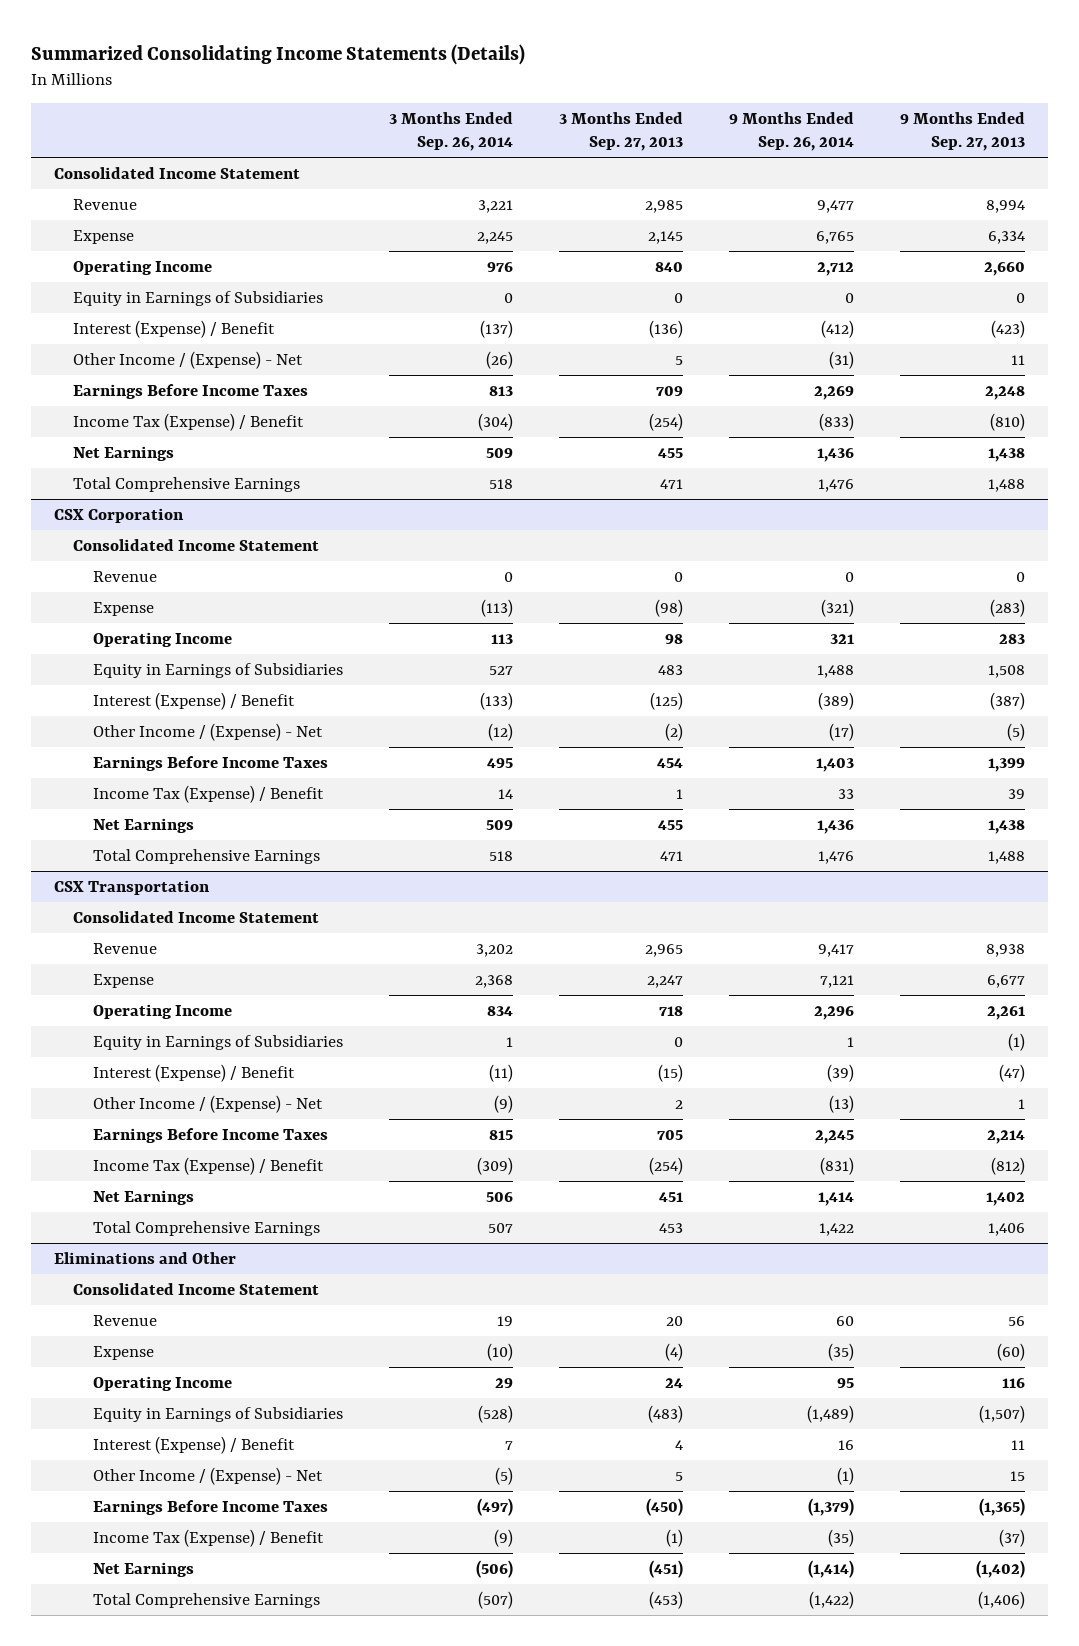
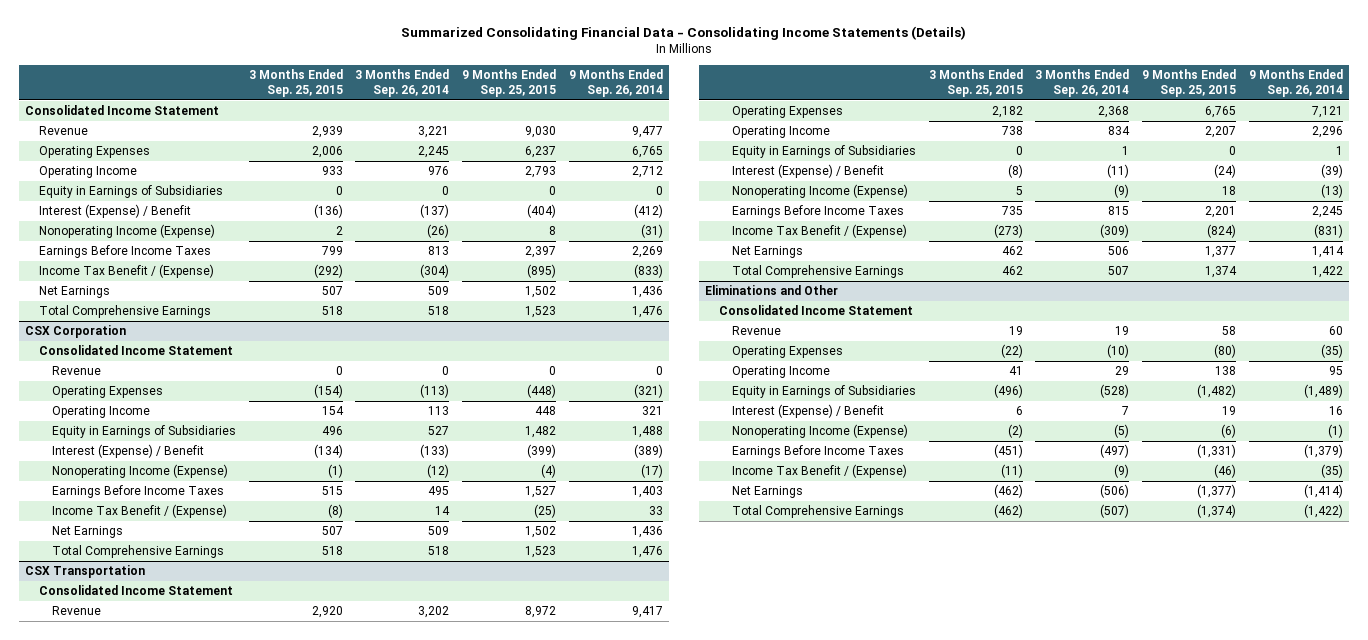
[31,43,526,65] Summarized Consolidating Income Statements (Details) -> [400,26,966,41] Summarized Consolidating Financial Data - Consolidating Income Statements (Details)
[558,112,683,151] 3 Months Ended Sep. 27, 2013 -> none
[899,112,1025,151] 9 Months Ended Sep. 27, 2013 -> none
none -> [248,69,343,98] 3 Months Ended Sep. 25, 2015
none -> [462,69,557,98] 9 Months Ended Sep. 25, 2015
[73,229,135,244] Expense -> [38,146,150,159] Operating Expenses
[73,350,304,369] Other Income / (Expense) - Net -> [38,224,215,239] Nonoperating Income (Expense)
[73,412,305,431] Income Tax (Expense) / Benefit -> [38,264,214,279] Income Tax Benefit / (Expense)
[92,601,154,616] Expense -> [51,386,163,399] Operating Expenses
[92,722,323,741] Other Income / (Expense) - Net -> [51,464,228,479] Nonoperating Income (Expense)
[92,784,324,803] Income Tax (Expense) / Benefit -> [51,504,227,519] Income Tax Benefit / (Expense)
[92,973,154,988] Expense -> [731,106,843,119] Operating Expenses
[92,1094,323,1113] Other Income / (Expense) - Net -> [731,184,908,199] Nonoperating Income (Expense)
[92,1156,324,1175] Income Tax (Expense) / Benefit -> [731,224,907,239] Income Tax Benefit / (Expense)
[92,1345,154,1360] Expense -> [731,346,843,359] Operating Expenses
[92,1466,323,1485] Other Income / (Expense) - Net -> none
none -> [731,424,908,439] Nonoperating Income (Expense)
[92,1528,324,1547] Income Tax (Expense) / Benefit -> [731,464,907,479] Income Tax Benefit / (Expense)

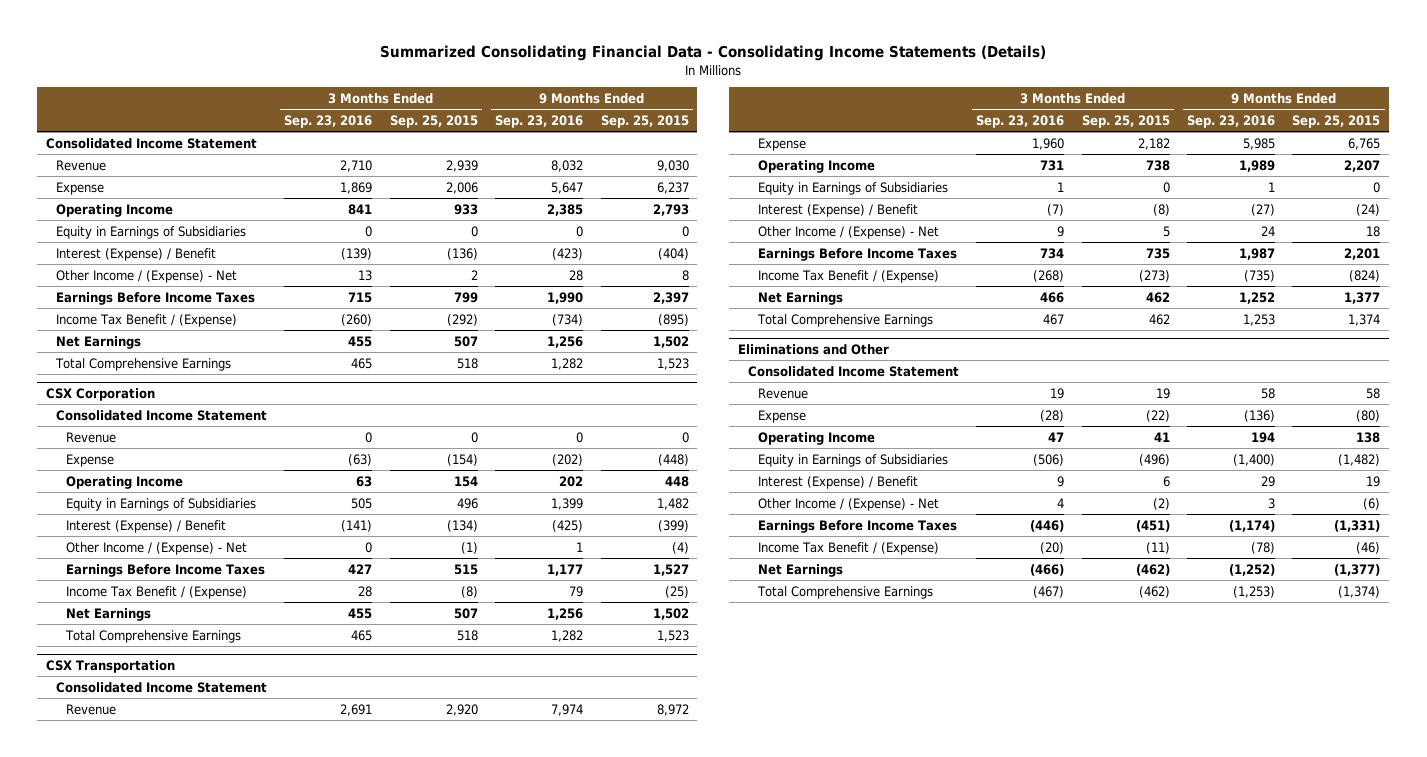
[355,69,450,98] 3 Months Ended Sep. 26, 2014 -> none
[568,69,663,98] 9 Months Ended Sep. 26, 2014 -> none
none -> [284,114,373,128] Sep. 23, 2016
none -> [495,114,584,128] Sep. 23, 2016
[38,146,150,159] Operating Expenses -> [55,181,104,195] Expense
[38,224,215,239] Nonoperating Income (Expense) -> [55,269,237,283] Other Income / (Expense) - Net
[51,386,163,399] Operating Expenses -> [65,453,114,467] Expense
[51,464,228,479] Nonoperating Income (Expense) -> [65,541,247,555] Other Income / (Expense) - Net
[731,106,843,119] Operating Expenses -> [757,137,806,151] Expense
[731,184,908,199] Nonoperating Income (Expense) -> [757,225,939,239] Other Income / (Expense) - Net
[731,346,843,359] Operating Expenses -> [757,409,806,423] Expense
[731,424,908,439] Nonoperating Income (Expense) -> [757,497,939,511] Other Income / (Expense) - Net

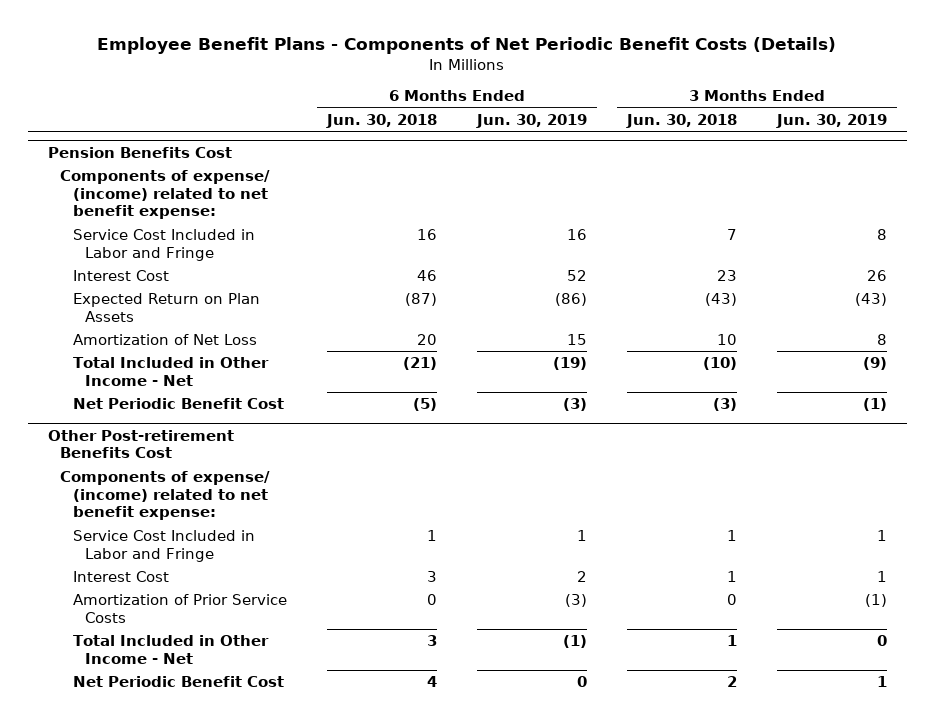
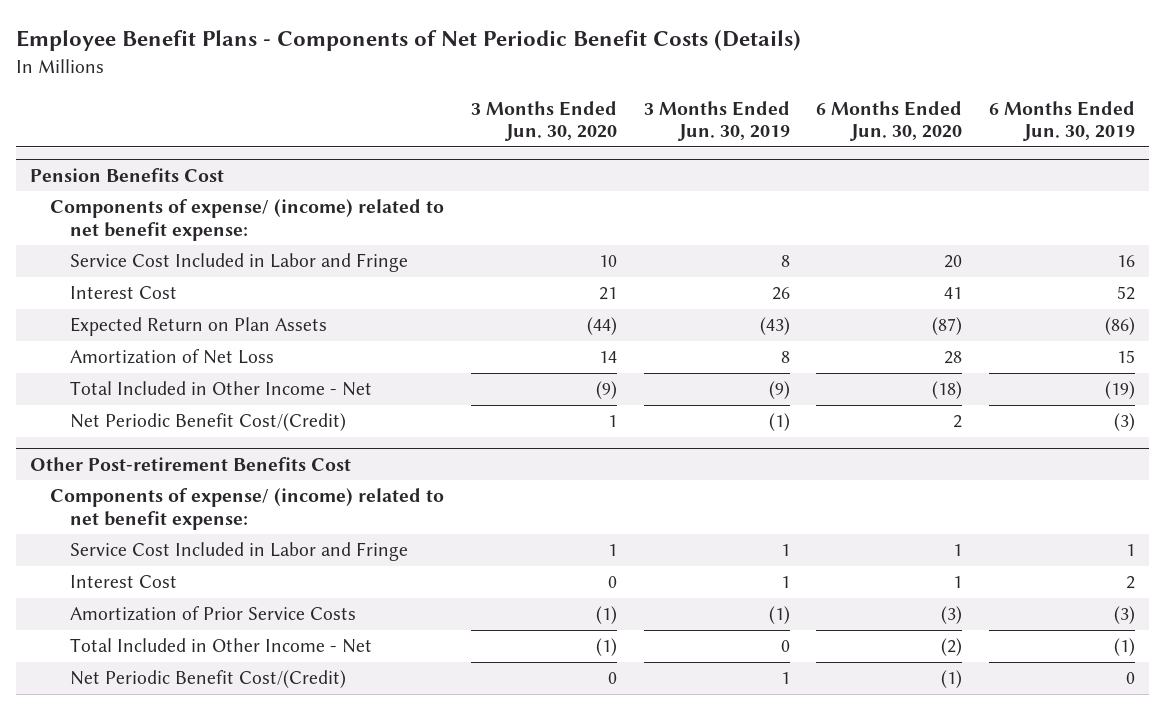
[325,113,437,128] Jun. 30, 2018 -> none
[625,113,737,128] Jun. 30, 2018 -> none
none -> [470,100,617,142] 3 Months Ended Jun. 30, 2020
none -> [816,100,963,142] 6 Months Ended Jun. 30, 2020
[72,398,284,410] Net Periodic Benefit Cost -> [69,413,346,432] Net Periodic Benefit Cost/(Credit)
[72,676,284,688] Net Periodic Benefit Cost -> [69,670,346,689] Net Periodic Benefit Cost/(Credit)

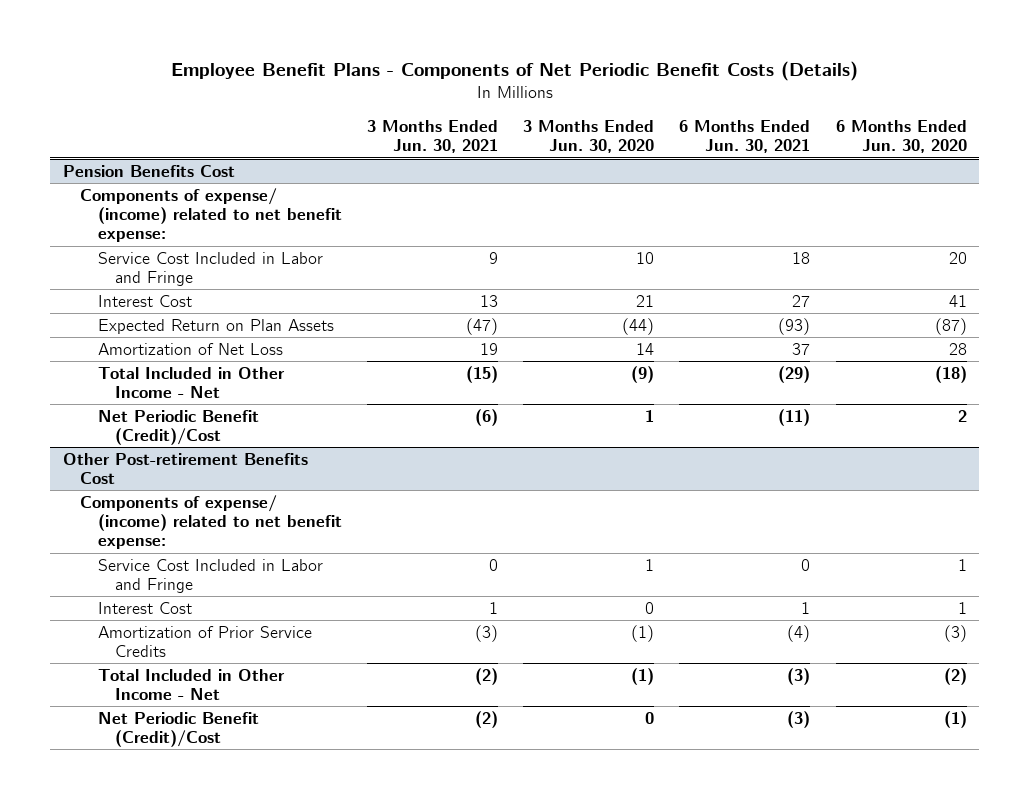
[643,100,790,142] 3 Months Ended Jun. 30, 2019 -> none
[989,100,1136,142] 6 Months Ended Jun. 30, 2019 -> none
none -> [366,119,498,154] 3 Months Ended Jun. 30, 2021
none -> [679,119,811,154] 6 Months Ended Jun. 30, 2021
[69,413,346,432] Net Periodic Benefit Cost/(Credit) -> [97,409,259,445] Net Periodic Benefit (Credit)/Cost
[69,606,356,622] Amortization of Prior Service Costs -> [97,625,312,657] Amortization of Prior Service Credits
[69,670,346,689] Net Periodic Benefit Cost/(Credit) -> [97,711,259,747] Net Periodic Benefit (Credit)/Cost

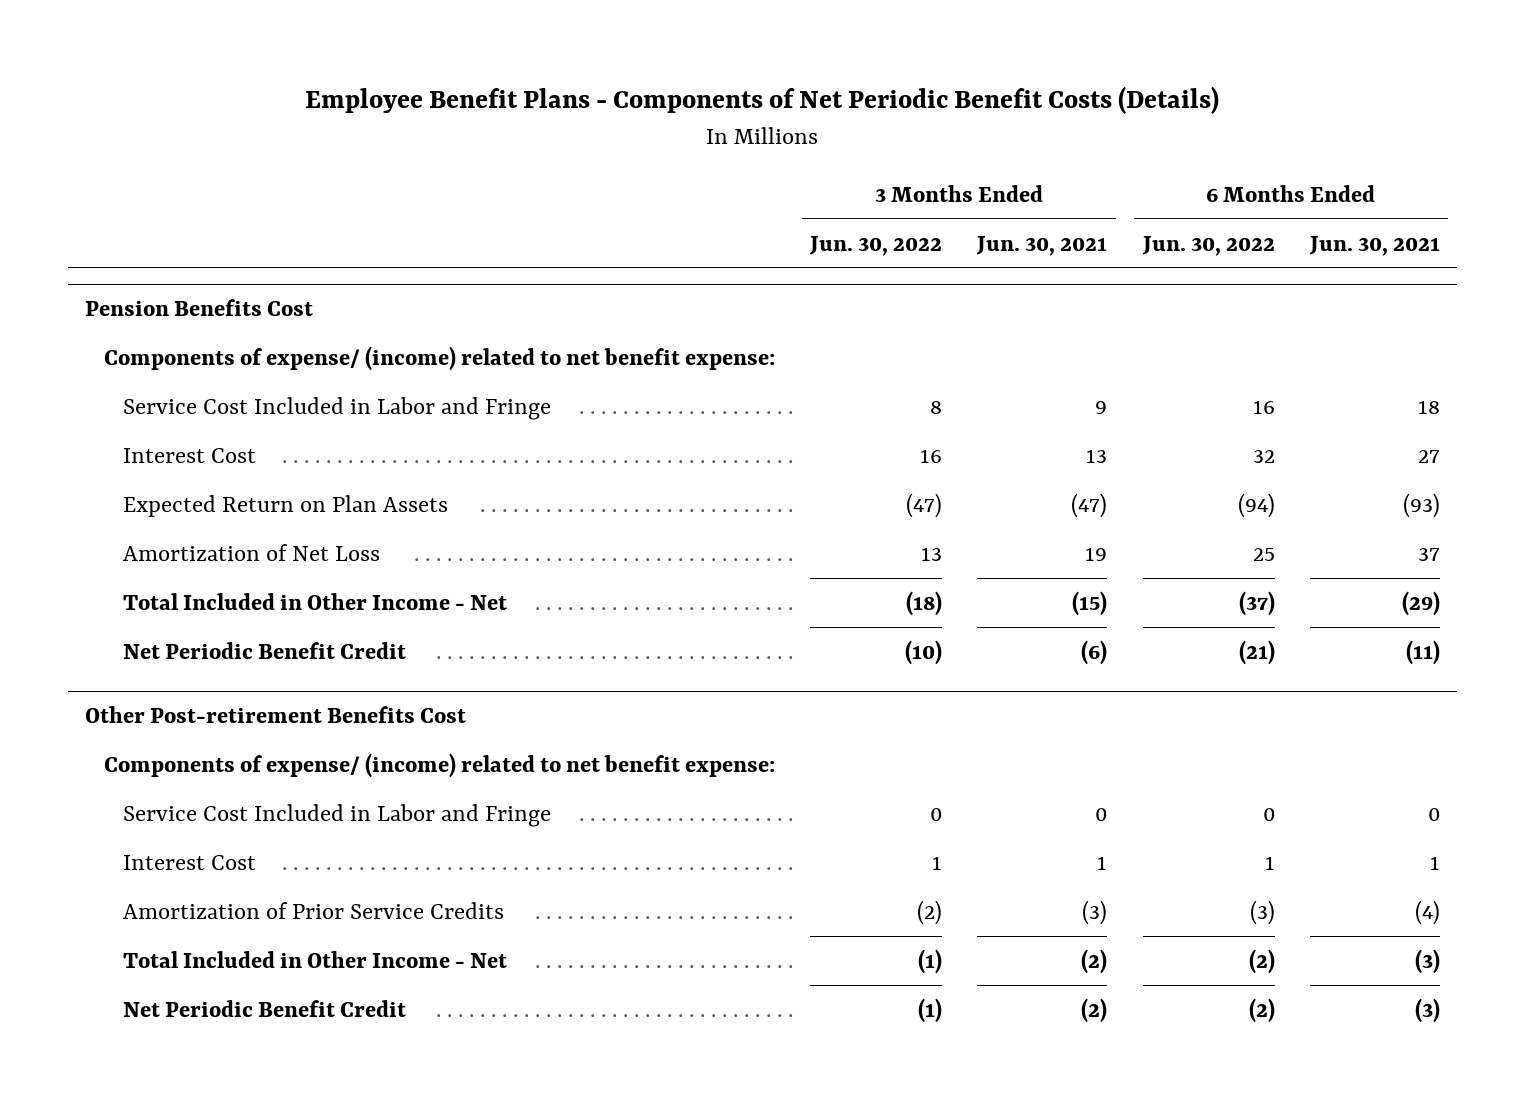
[523,119,655,154] 3 Months Ended Jun. 30, 2020 -> none
[835,119,967,154] 6 Months Ended Jun. 30, 2020 -> none
none -> [809,235,943,256] Jun. 30, 2022
none -> [1141,235,1275,256] Jun. 30, 2022
[97,409,259,445] Net Periodic Benefit (Credit)/Cost -> [123,641,407,659] Net Periodic Benefit Credit
[97,711,259,747] Net Periodic Benefit (Credit)/Cost -> [123,999,407,1017] Net Periodic Benefit Credit

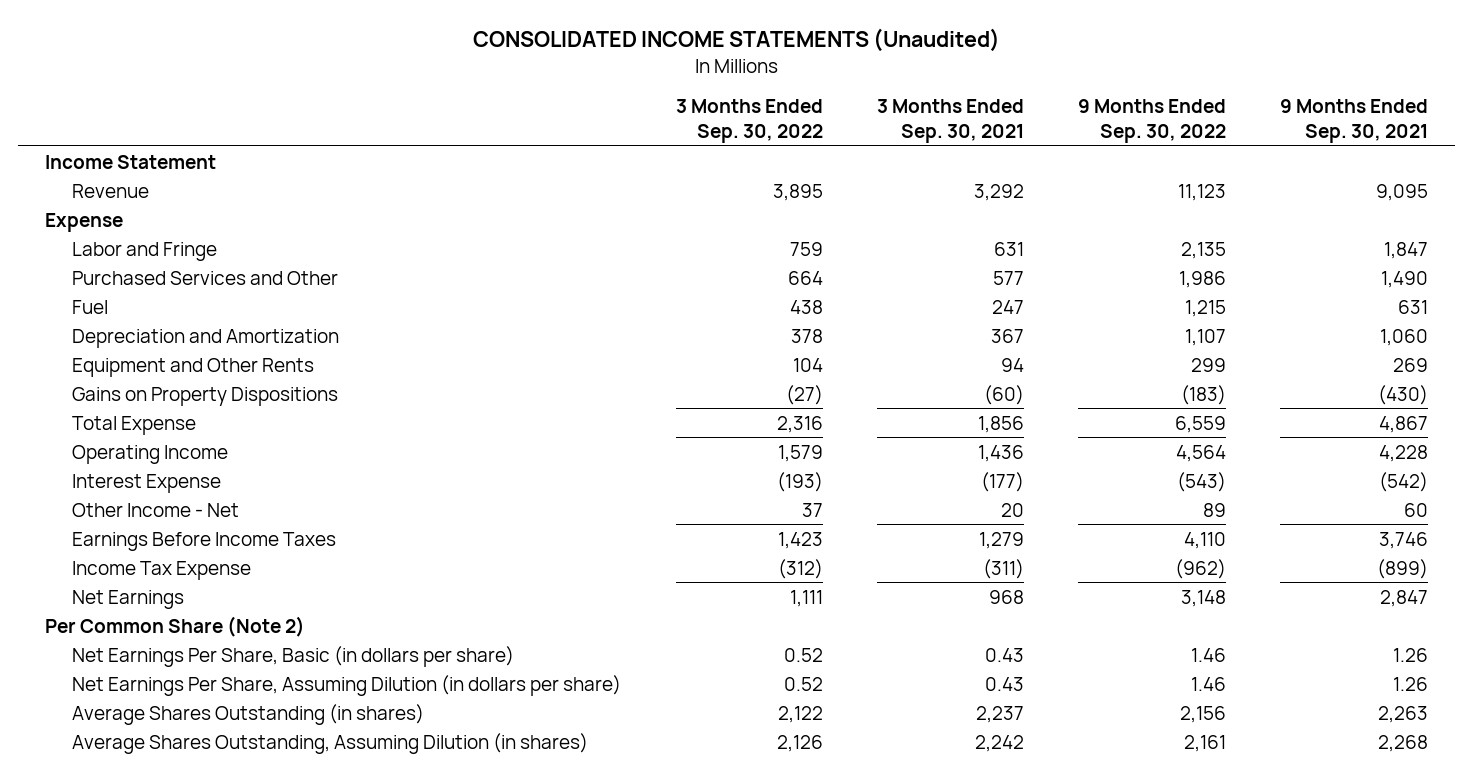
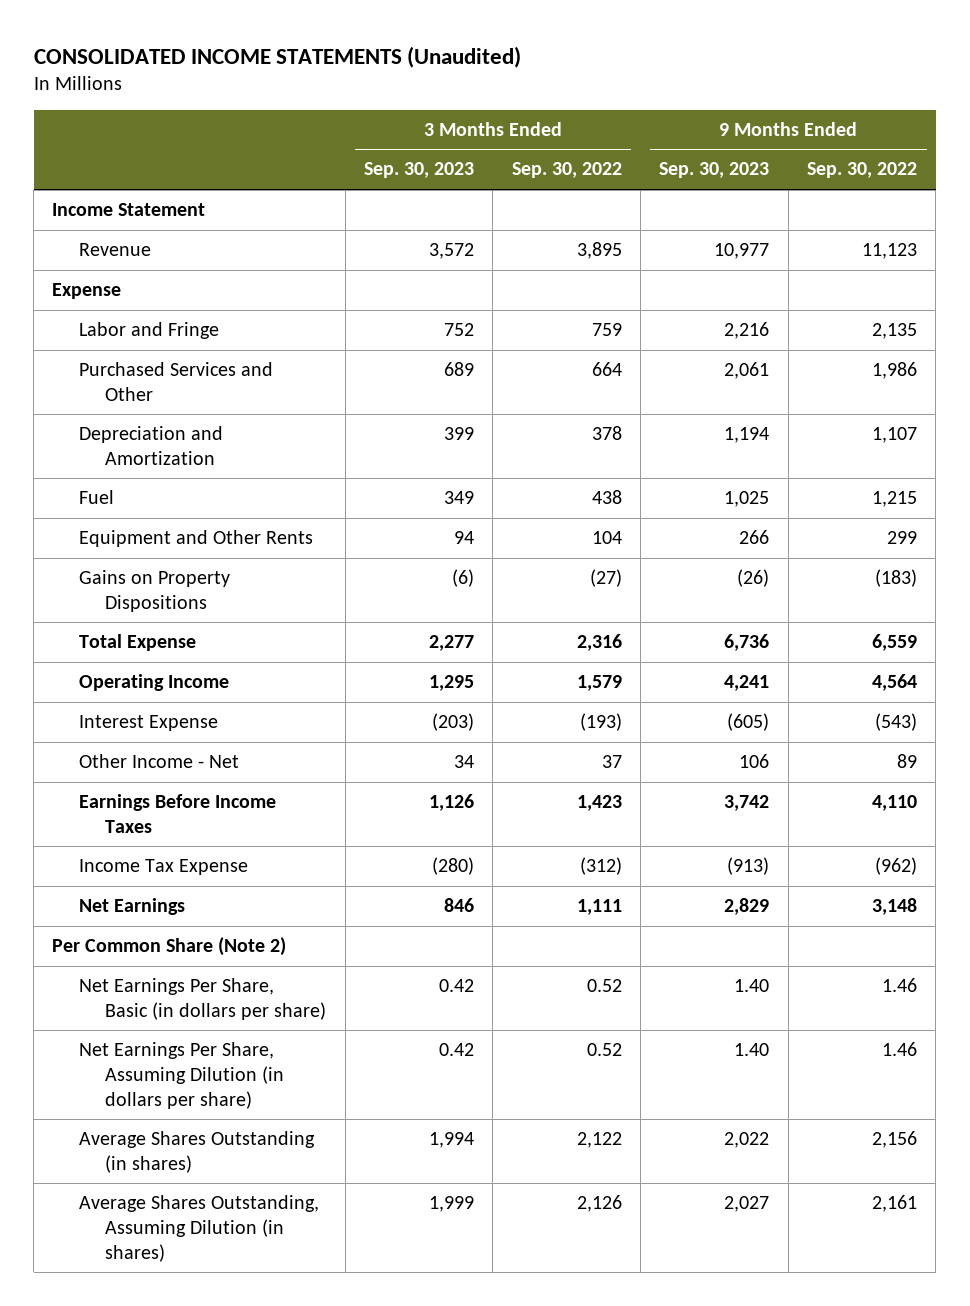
[876,99,1024,143] 3 Months Ended Sep. 30, 2021 -> none
[1280,99,1429,143] 9 Months Ended Sep. 30, 2021 -> none
none -> [364,162,475,179] Sep. 30, 2023
none -> [659,162,770,179] Sep. 30, 2023
[72,299,109,314] Fuel -> [78,490,114,505] Fuel

